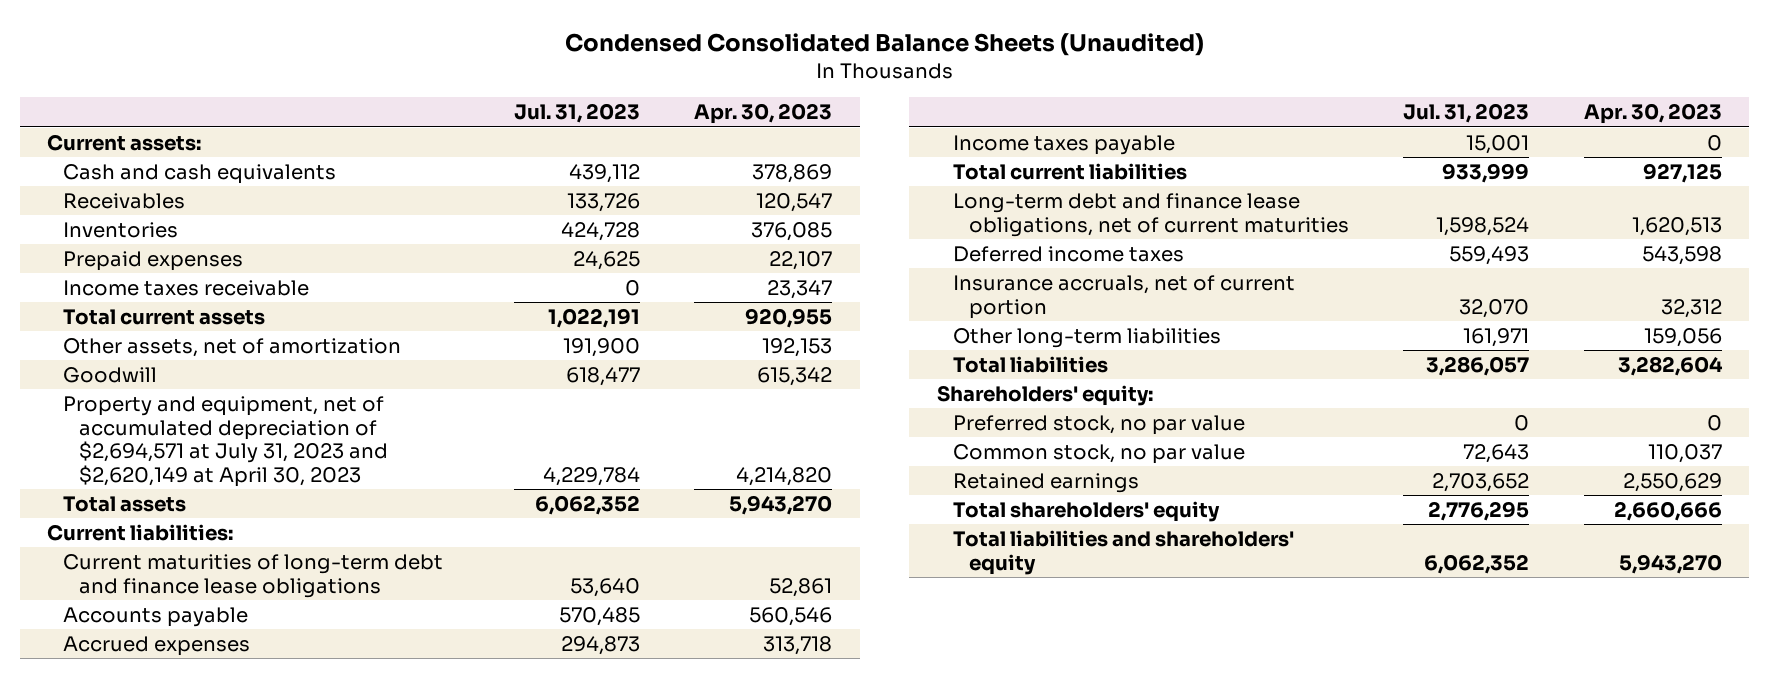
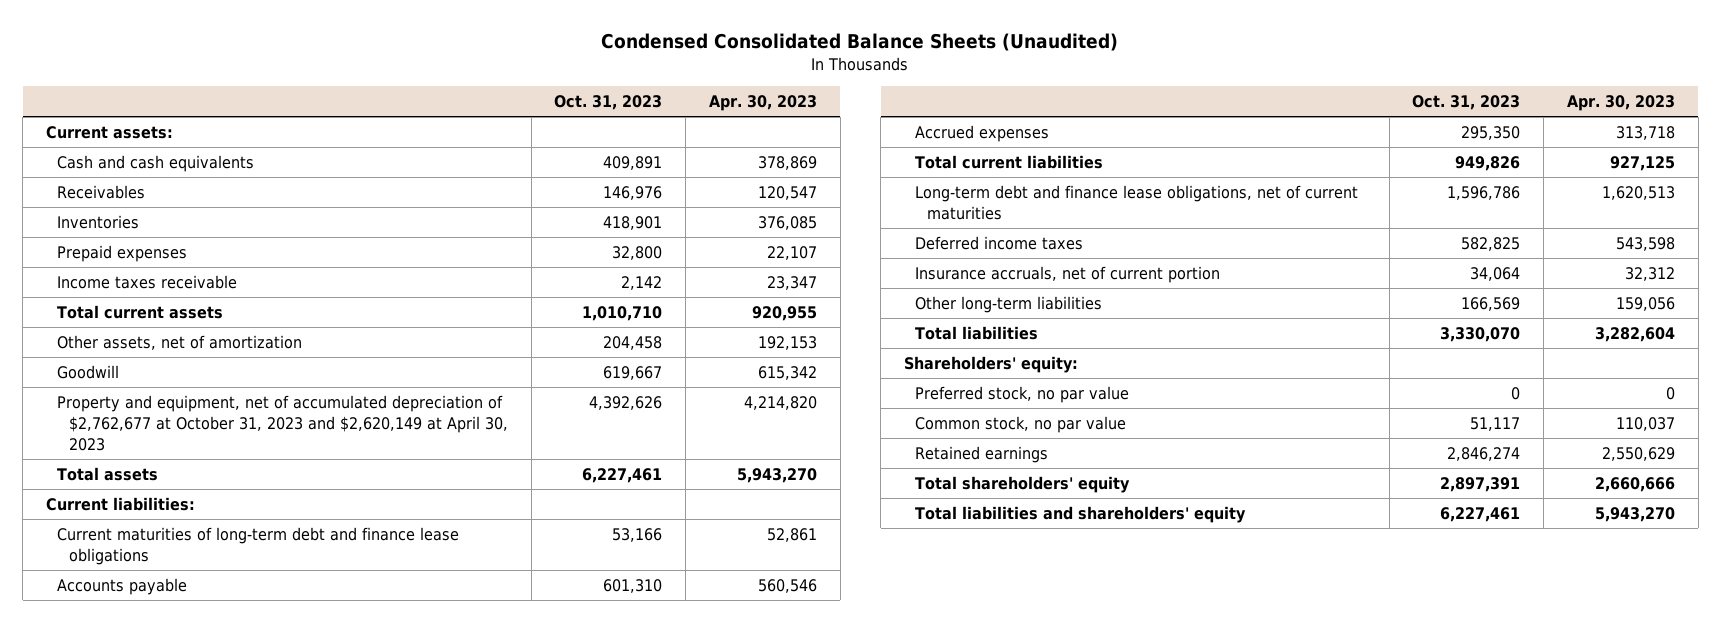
[513,103,640,124] Jul. 31, 2023 -> none
none -> [554,95,663,111] Oct. 31, 2023
[63,395,388,487] Property and equipment, net of accumulated depreciation of $2,694,571 at July 31, 2023 and $2,620,149 at April 30, 2023 -> [57,395,508,452] Property and equipment, net of accumulated depreciation of $2,762,677 at October 31, 2023 and $2,620,149 at April 30, 2023
[952,134,1175,155] Income taxes payable -> none

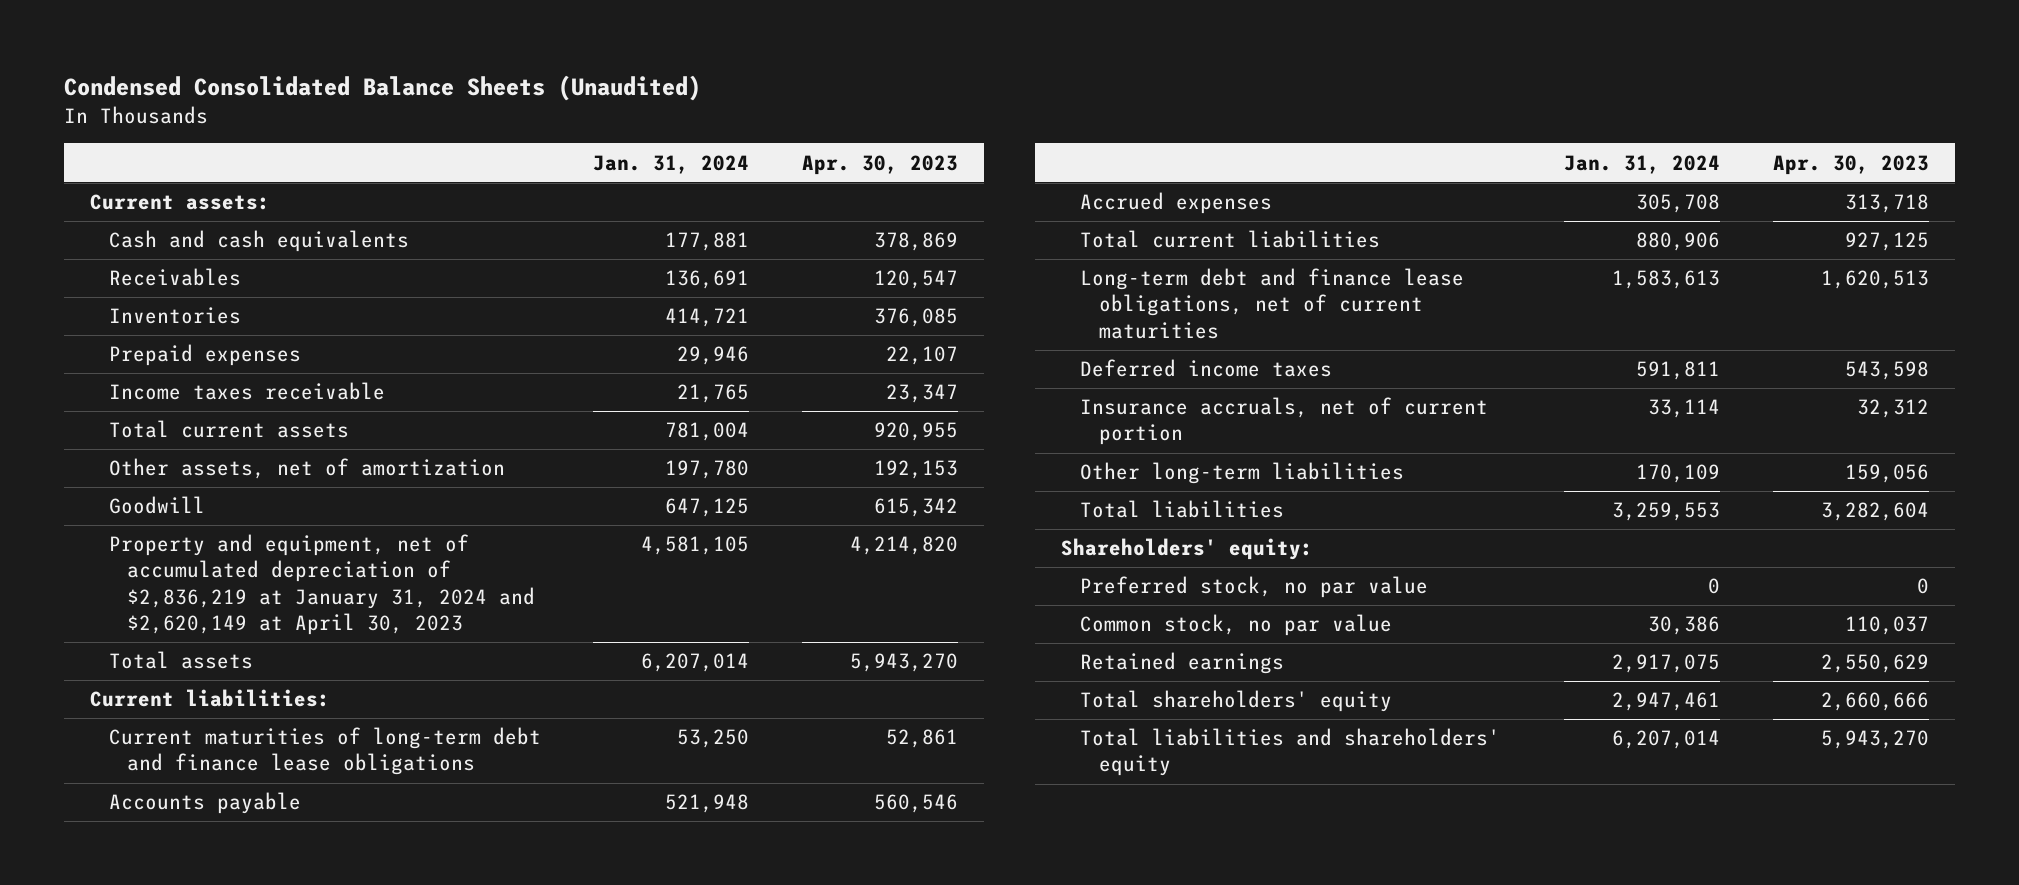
[554,95,663,111] Oct. 31, 2023 -> none
none -> [593,154,750,174] Jan. 31, 2024
[57,395,508,452] Property and equipment, net of accumulated depreciation of $2,762,677 at October 31, 2023 and $2,620,149 at April 30, 2023 -> [108,534,536,635] Property and equipment, net of accumulated depreciation of $2,836,219 at January 31, 2024 and $2,620,149 at April 30, 2023

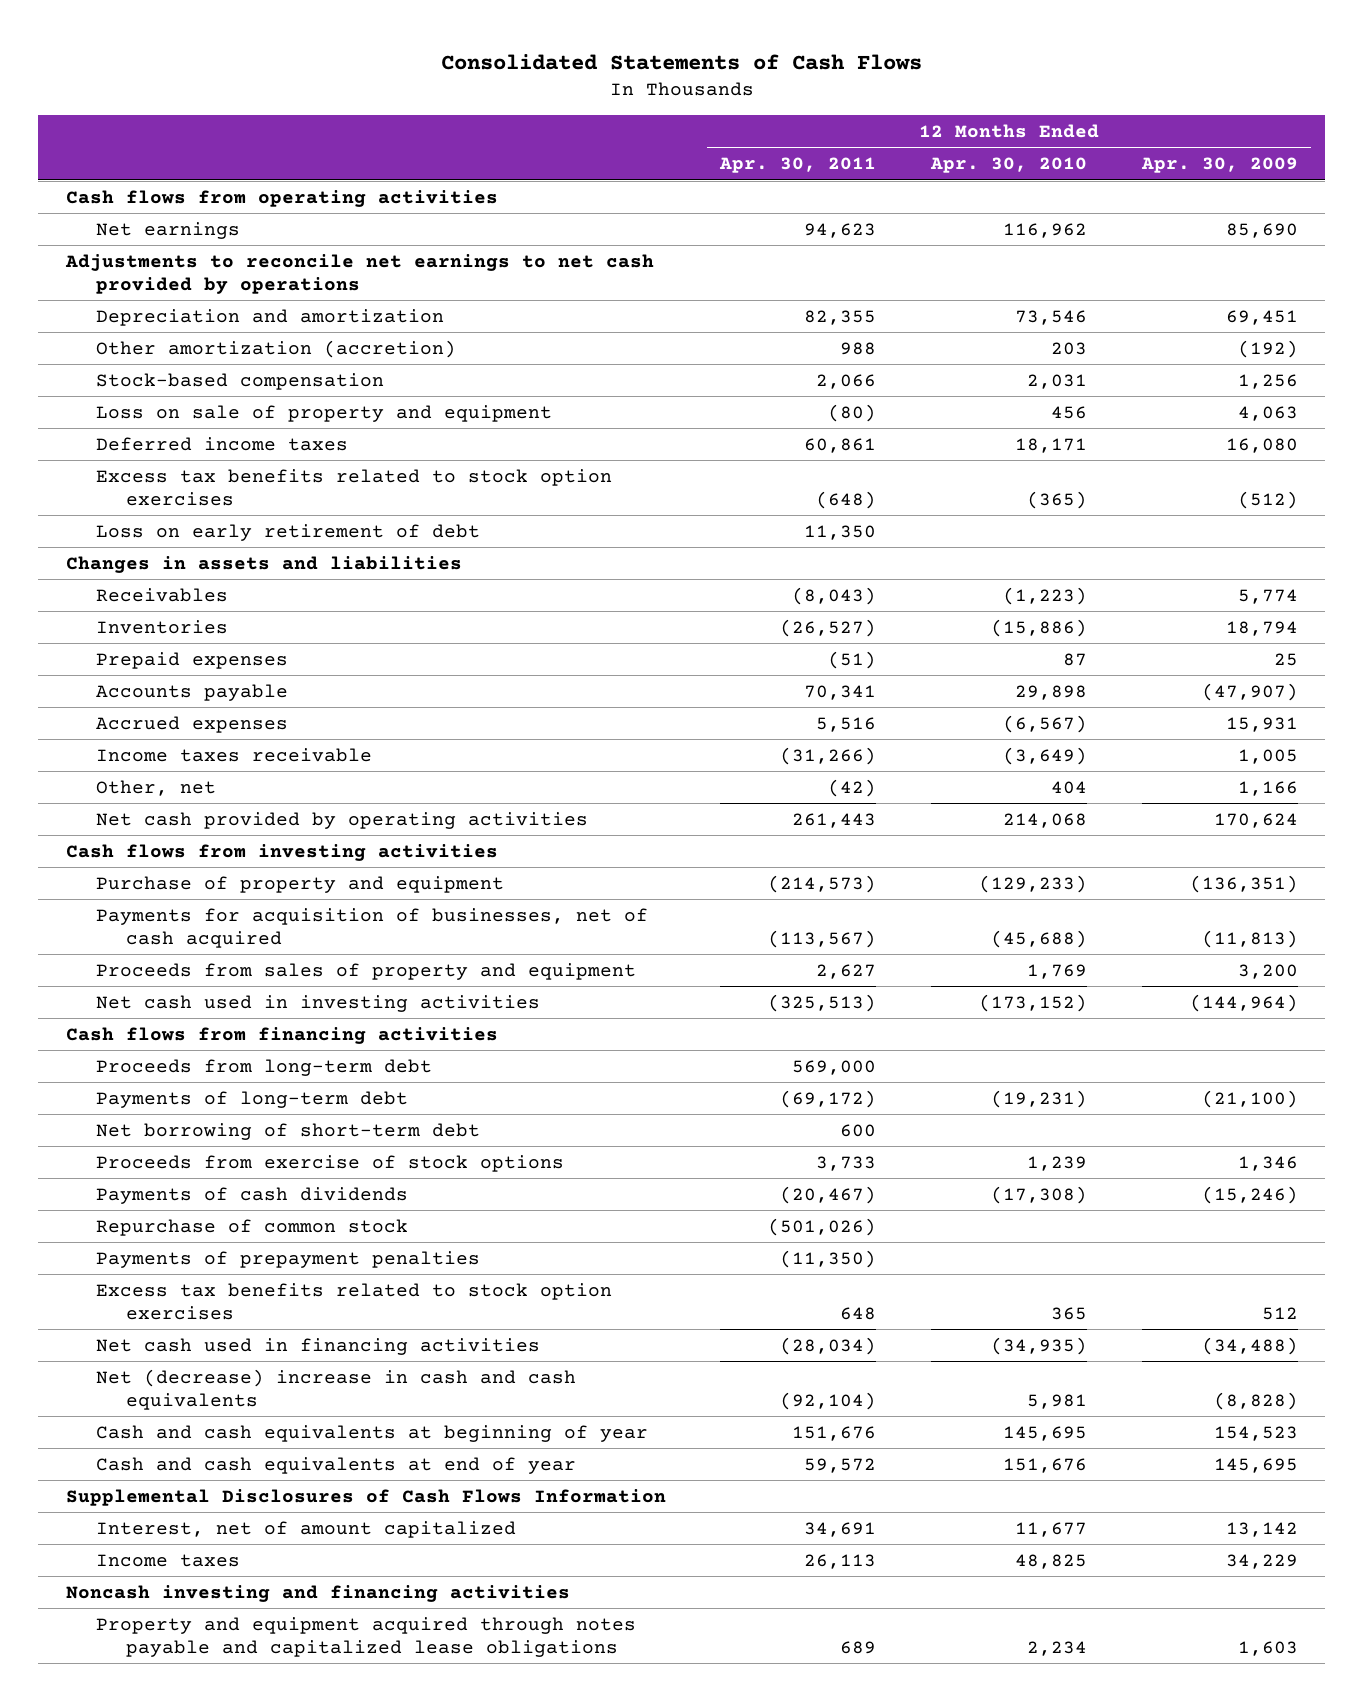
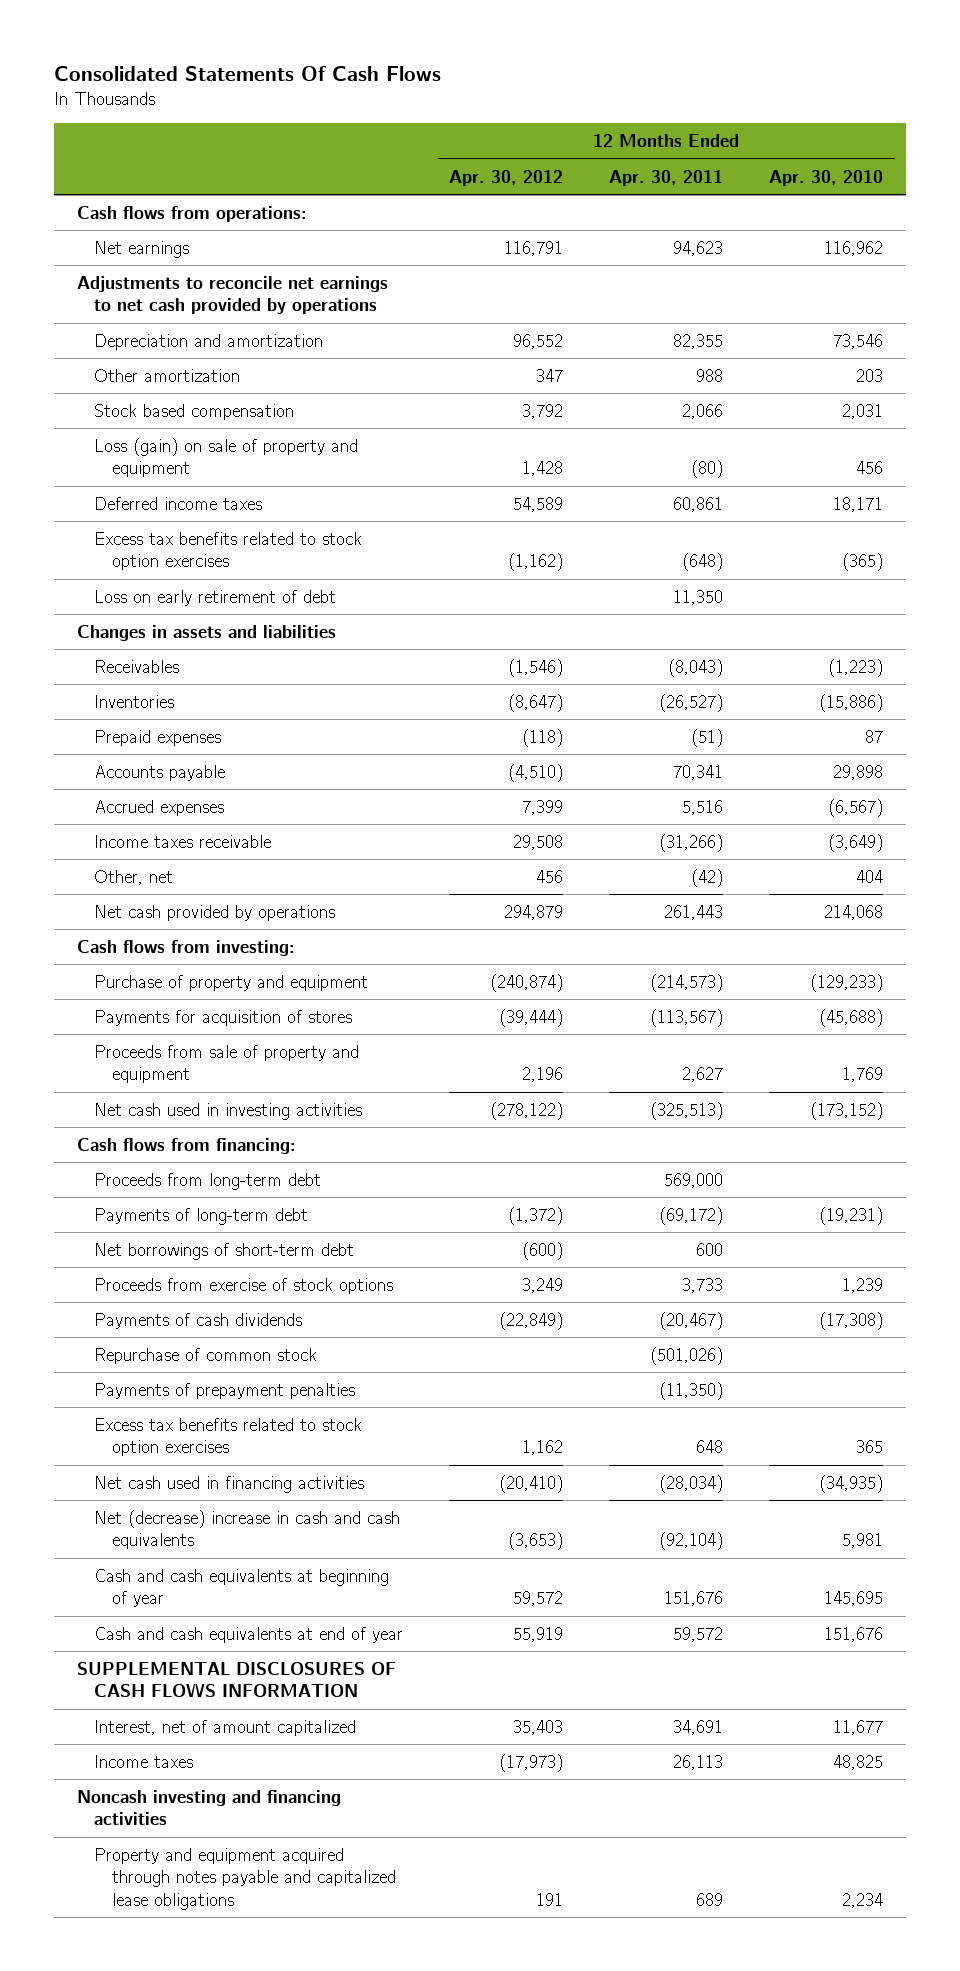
[440,53,922,70] Consolidated Statements of Cash Flows -> [53,66,441,82] Consolidated Statements Of Cash Flows
[1140,156,1298,173] Apr. 30, 2009 -> none
none -> [449,169,564,186] Apr. 30, 2012
[65,189,498,207] Cash flows from operating activities -> [76,205,307,222] Cash flows from operations:
[95,339,456,358] Other amortization (accretion) -> [94,368,241,382] Other amortization
[95,372,384,390] Stock-based compensation -> [94,403,295,420] Stock based compensation
[95,404,552,422] Loss on sale of property and equipment -> [94,437,359,478] Loss (gain) on sale of property and equipment
[95,811,588,829] Net cash provided by operating activities -> [94,904,336,921] Net cash provided by operations
[65,843,498,861] Cash flows from investing activities -> [76,939,295,956] Cash flows from investing:
[95,907,648,948] Payments for acquisition of businesses, net of cash acquired -> [94,1009,353,1026] Payments for acquisition of stores
[95,962,636,980] Proceeds from sales of property and equipment -> [94,1044,360,1084] Proceeds from sale of property and equipment
[65,1026,498,1044] Cash flows from financing activities -> [76,1137,296,1154] Cash flows from financing:
[95,1122,480,1140] Net borrowing of short-term debt -> [94,1242,355,1260] Net borrowings of short-term debt
[65,1488,666,1506] Supplemental Disclosures of Cash Flows Information -> [76,1661,396,1698] SUPPLEMENTAL DISCLOSURES OF CASH FLOWS INFORMATION

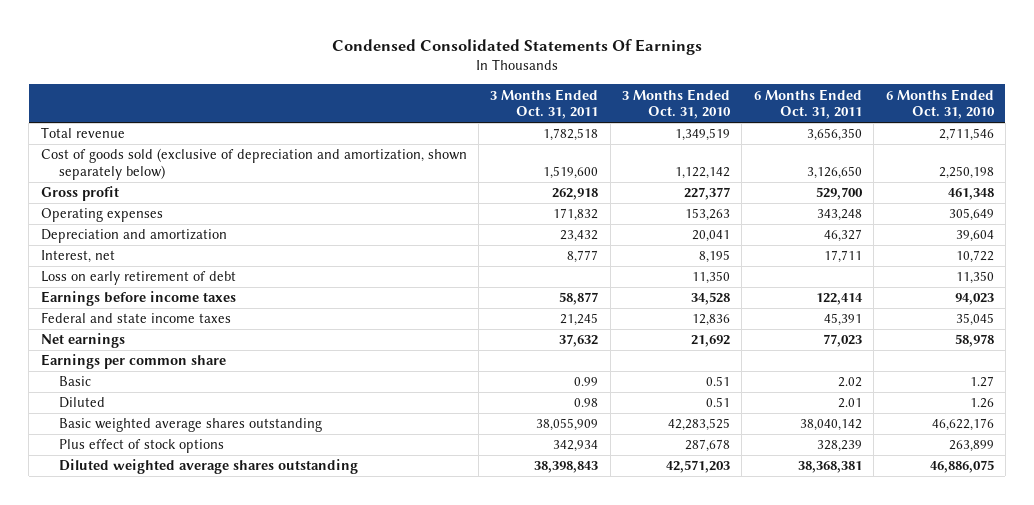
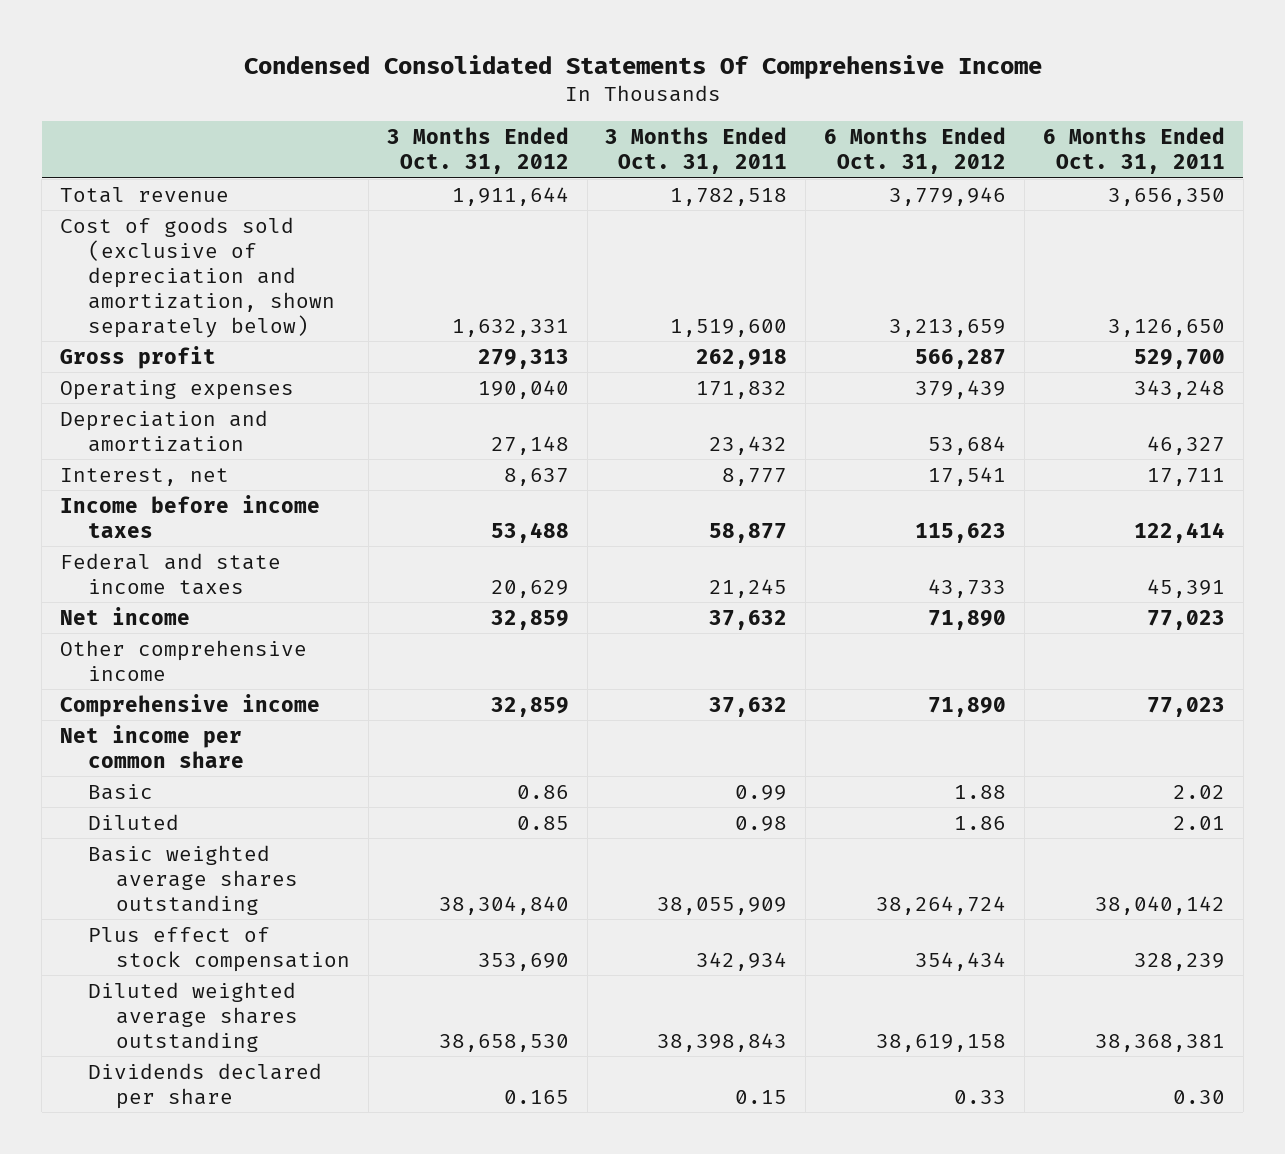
[332,38,703,55] Condensed Consolidated Statements Of Earnings -> [243,54,1042,79] Condensed Consolidated Statements Of Comprehensive Income
[622,88,732,120] 3 Months Ended Oct. 31, 2010 -> none
[885,88,995,120] 6 Months Ended Oct. 31, 2010 -> none
none -> [386,127,569,175] 3 Months Ended Oct. 31, 2012
none -> [824,127,1007,175] 6 Months Ended Oct. 31, 2012
[40,271,236,286] Loss on early retirement of debt -> none
[40,291,236,307] Earnings before income taxes -> [60,494,321,538] Income before income taxes
[40,333,125,349] Net earnings -> [60,606,191,625] Net income
none -> [60,639,308,681] Other comprehensive income
none -> [60,693,321,717] Comprehensive income
[40,354,226,370] Earnings per common share -> [60,724,245,768] Net income per common share
[58,439,224,454] Plus effect of stock options -> [88,926,350,972] Plus effect of stock compensation
none -> [88,1062,323,1109] Dividends declared per share

